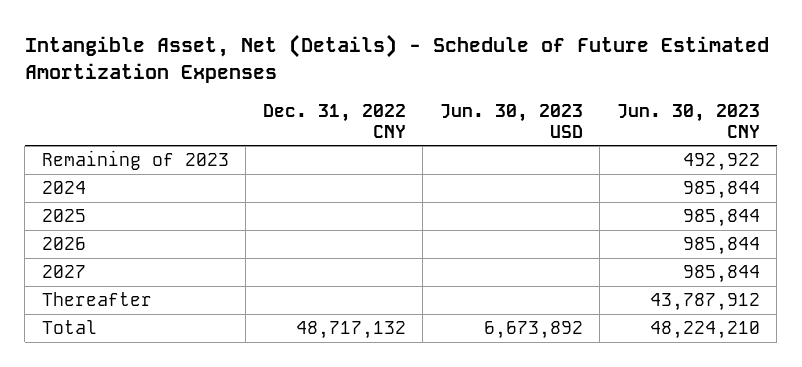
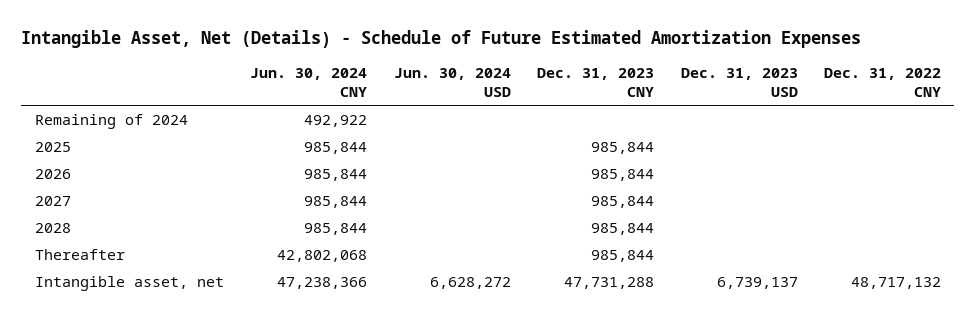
[439,104,583,138] Jun. 30, 2023 USD -> none
[616,104,760,138] Jun. 30, 2023 CNY -> none
none -> [250,68,368,97] Jun. 30, 2024 CNY
none -> [393,68,511,97] Jun. 30, 2024 USD
none -> [537,68,655,97] Dec. 31, 2023 CNY
none -> [680,68,798,97] Dec. 31, 2023 USD
[41,181,86,195] 2024 -> none
[41,150,229,171] Remaining of 2023 -> [34,113,188,129] Remaining of 2024
none -> [34,222,71,233] 2028
[41,320,97,335] Total -> [34,275,224,291] Intangible asset, net

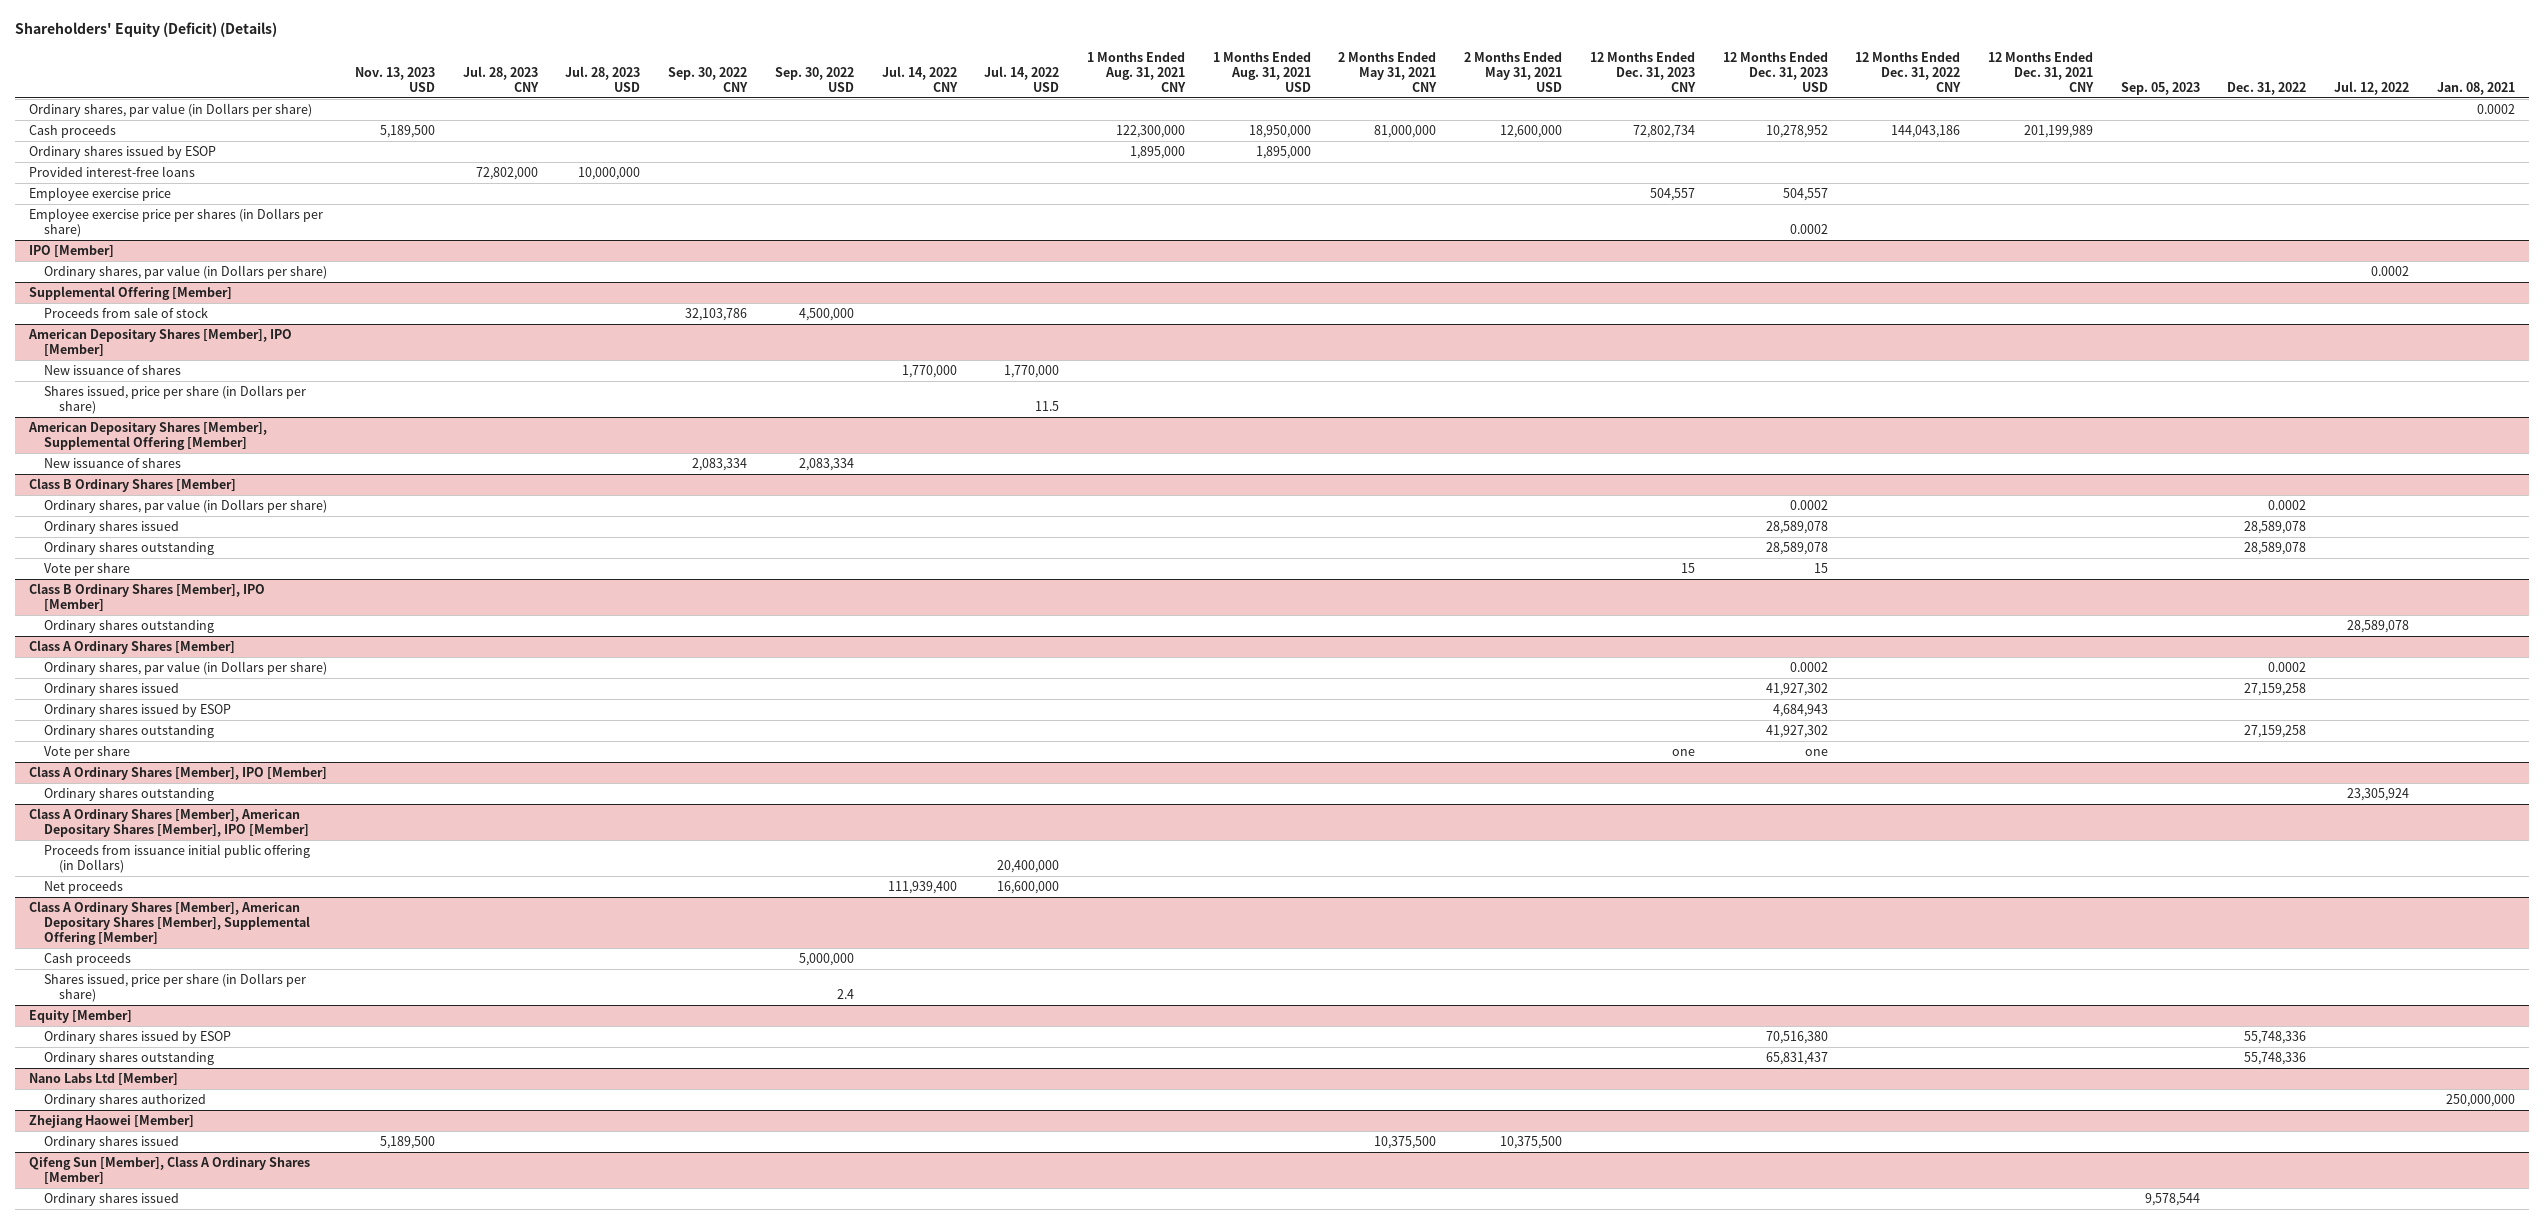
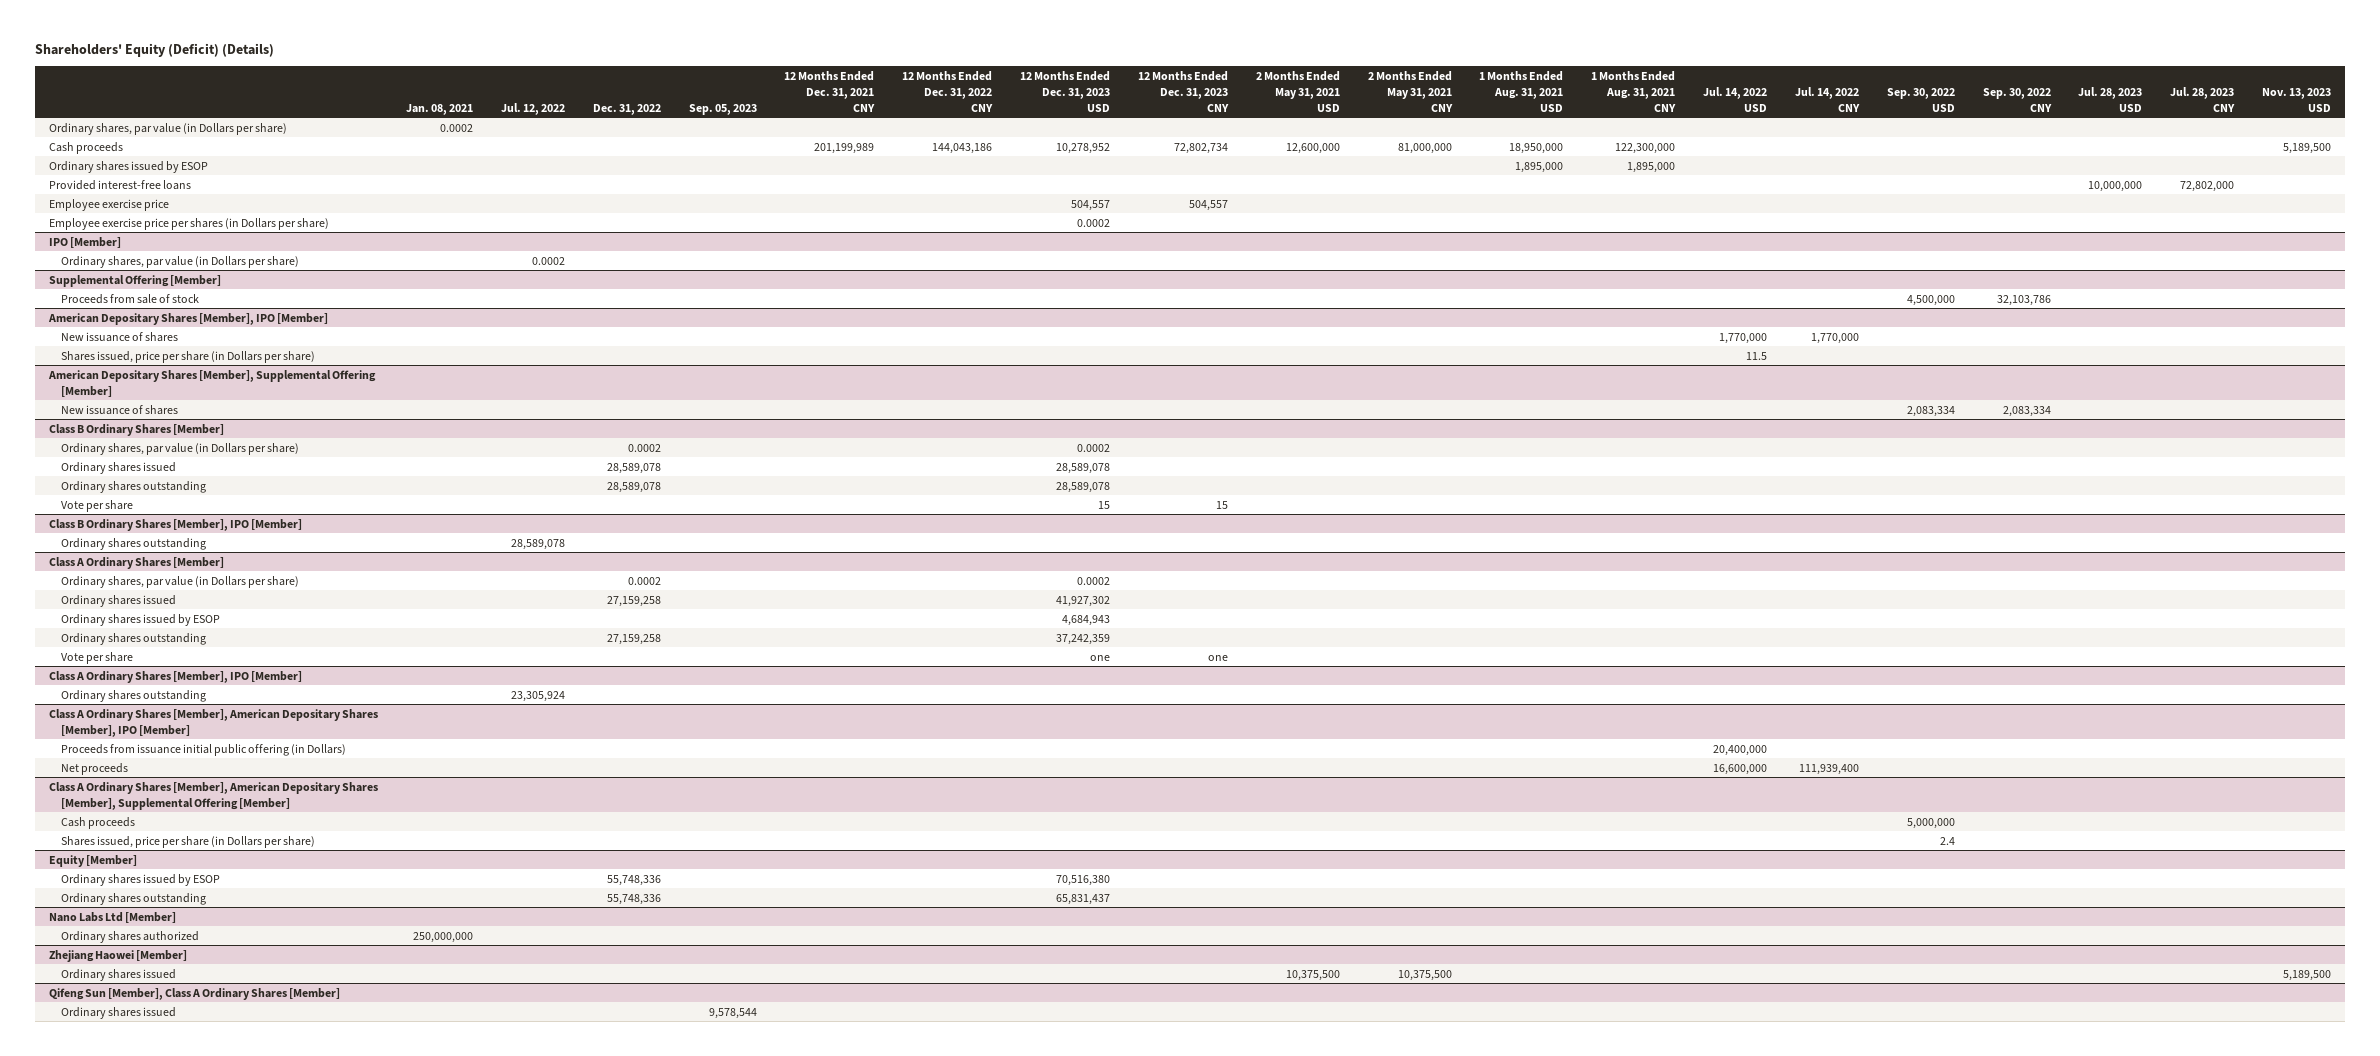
[1765,725,1828,739] 41,927,302 -> [1056,633,1111,645] 37,242,359

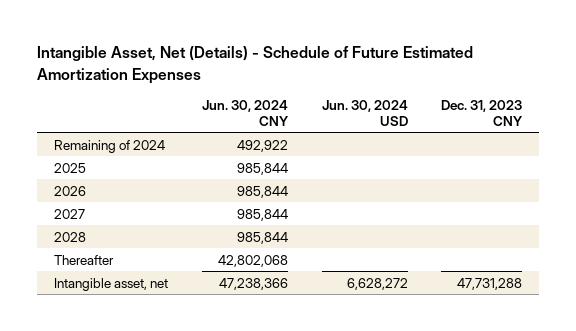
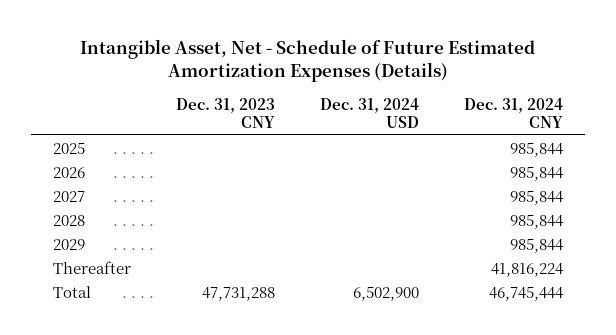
[37,46,474,84] Intangible Asset, Net (Details) - Schedule of Future Estimated Amortization Expenses -> [79,38,535,83] Intangible Asset, Net - Schedule of Future Estimated Amortization Expenses (Details)
[201,99,289,126] Jun. 30, 2024 CNY -> none
[321,99,408,126] Jun. 30, 2024 USD -> none
none -> [319,97,419,128] Dec. 31, 2024 USD
none -> [463,97,563,128] Dec. 31, 2024 CNY
[54,139,166,153] Remaining of 2024 -> none
none -> [53,238,86,250] 2029
[54,277,169,291] Intangible asset, net -> [53,285,92,298] Total

